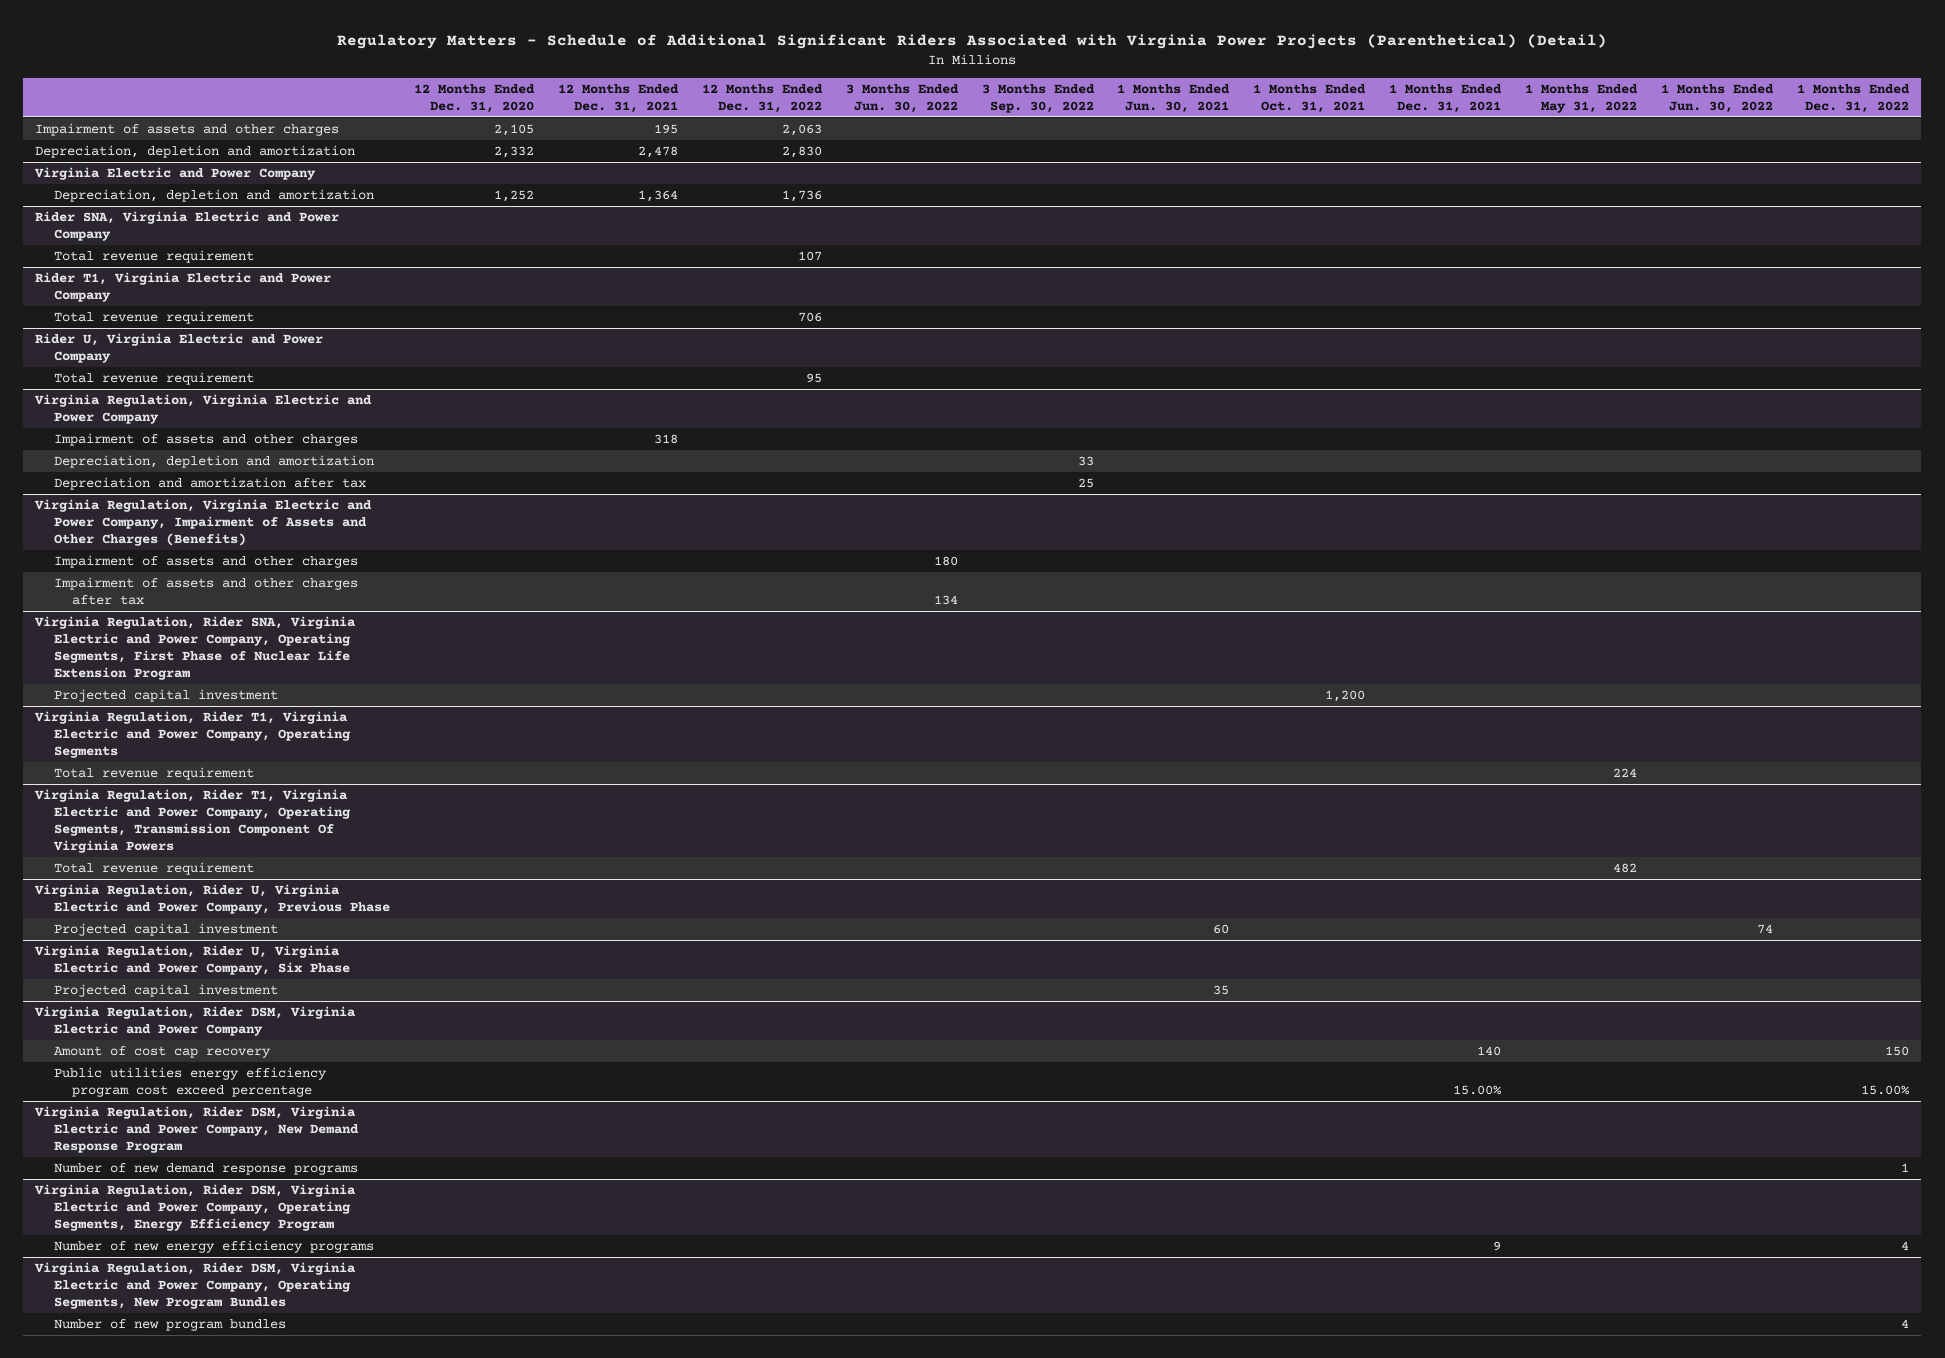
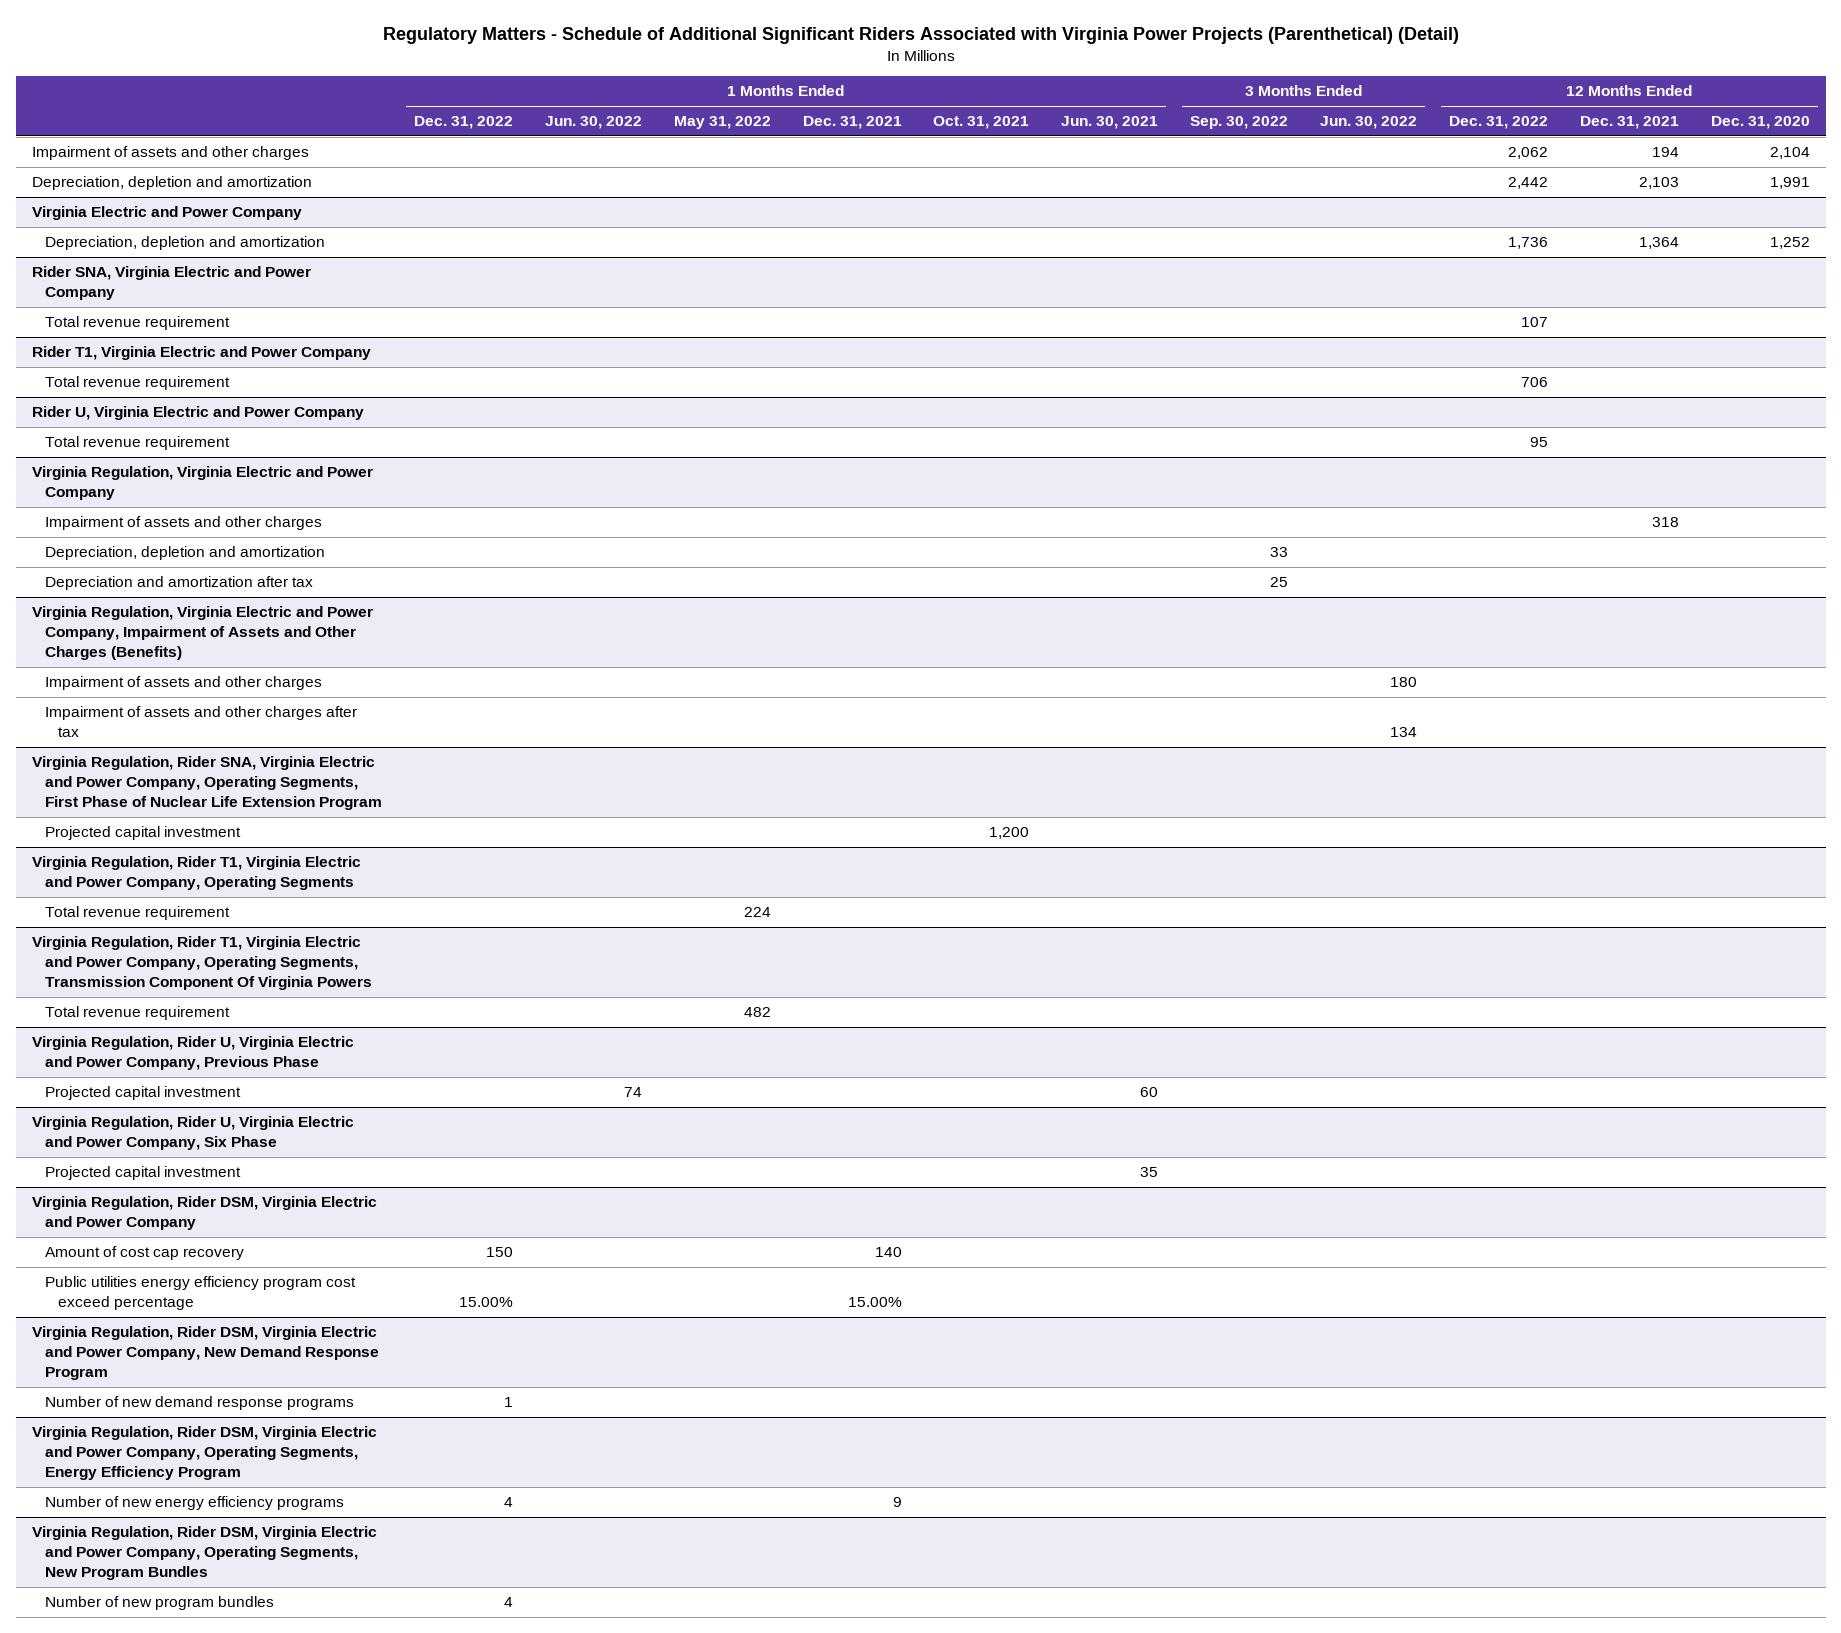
[493,123,534,136] 2,105 -> [1769,147,1810,160] 2,104
[653,123,678,134] 195 -> [1651,147,1679,158] 194
[781,123,822,136] 2,063 -> [1507,147,1548,160] 2,062
[493,145,534,158] 2,332 -> [1769,177,1810,190] 1,991
[637,145,678,158] 2,478 -> [1638,177,1679,190] 2,103
[781,145,822,158] 2,830 -> [1507,177,1548,190] 2,442

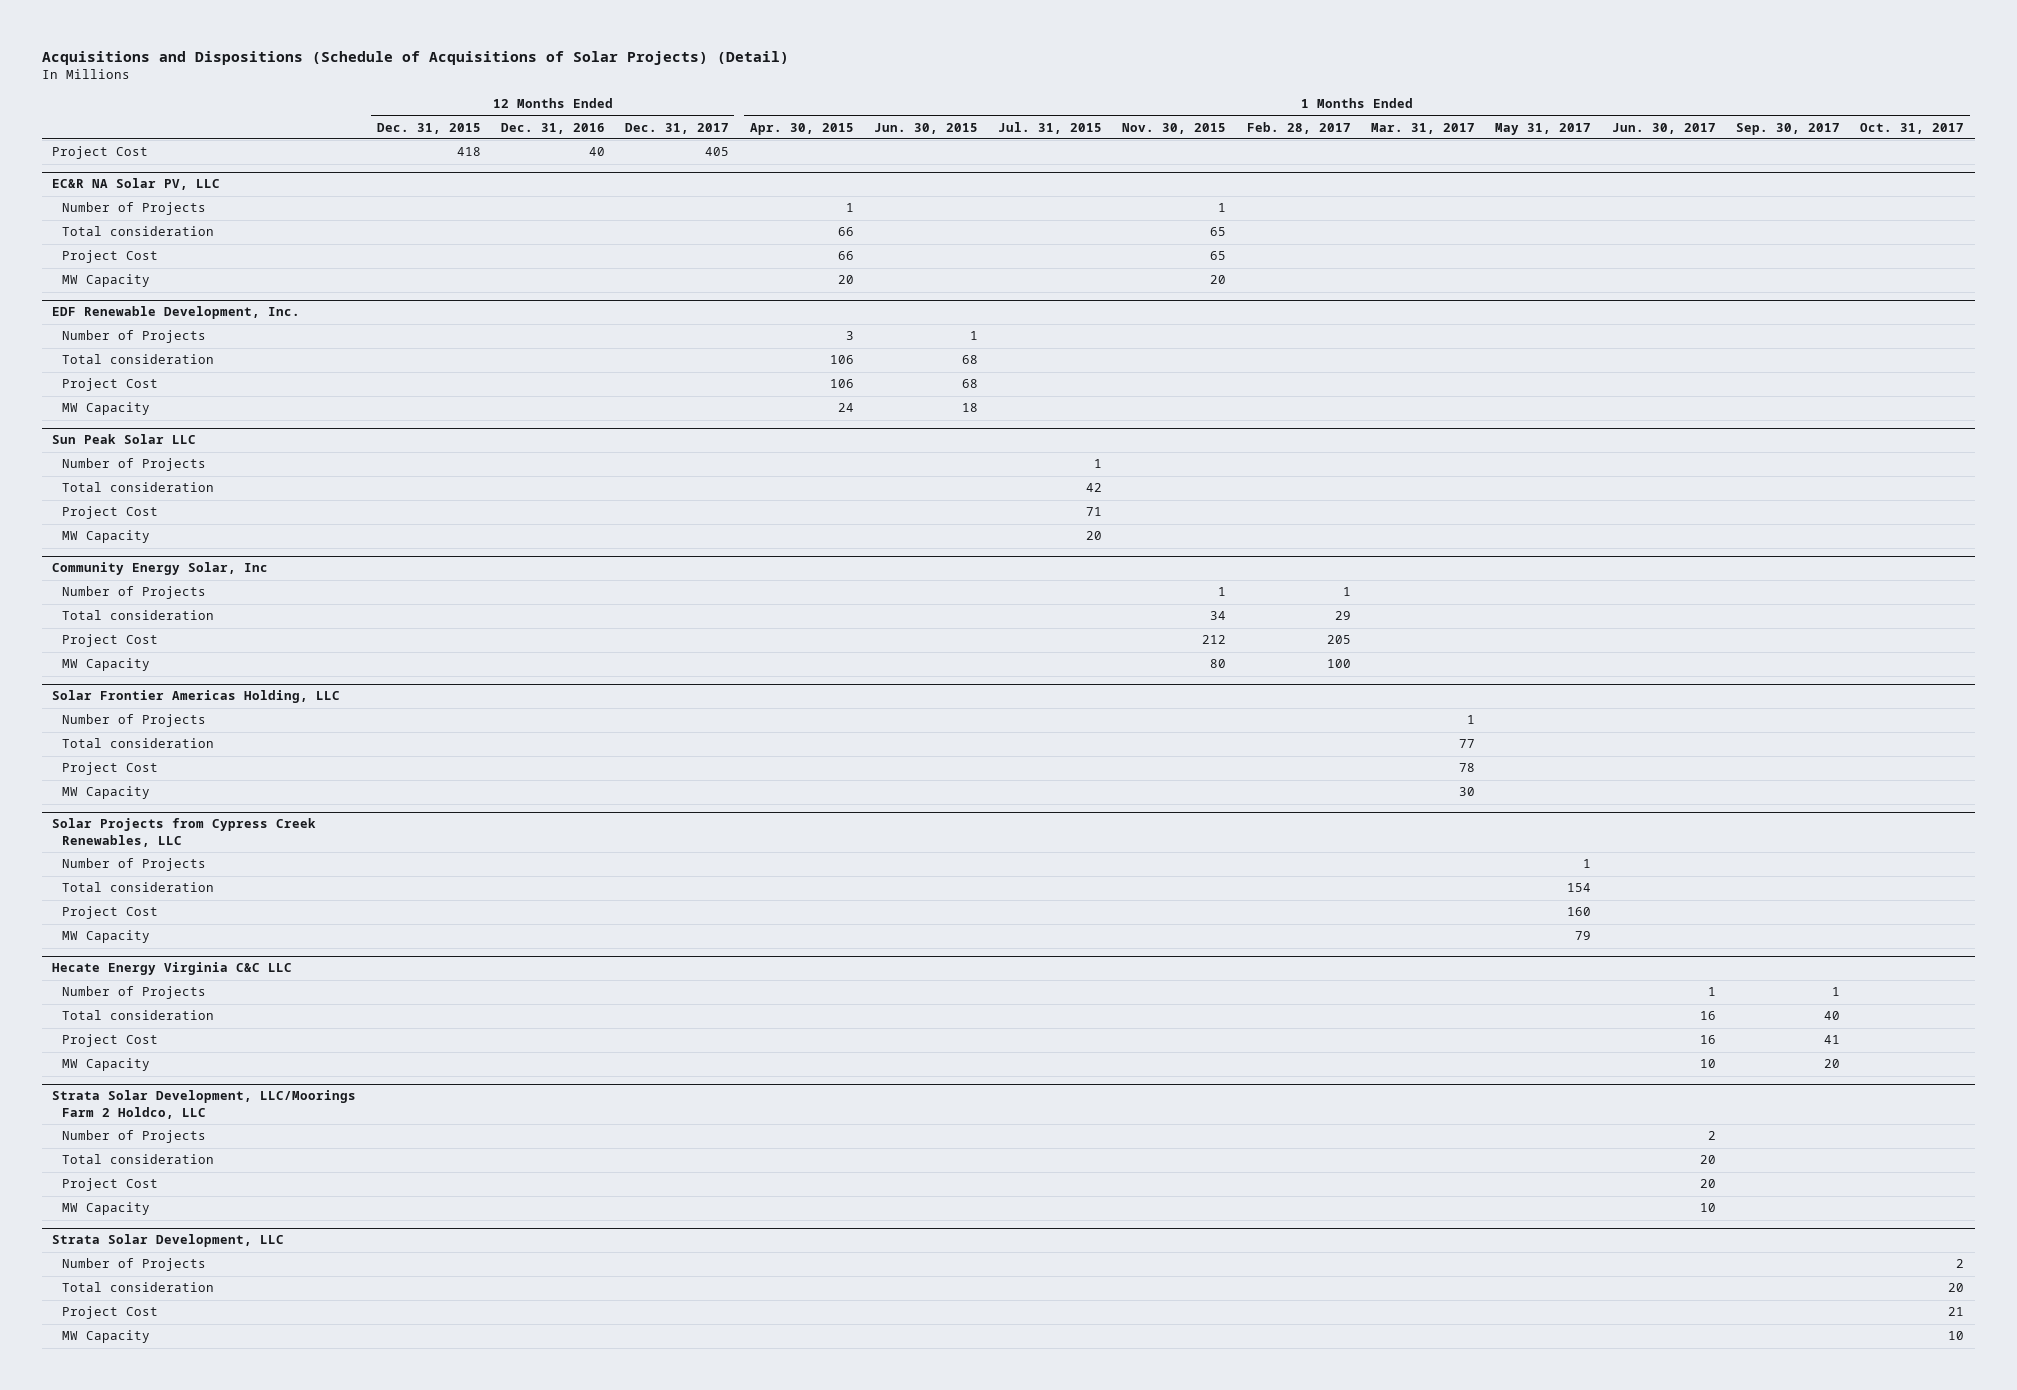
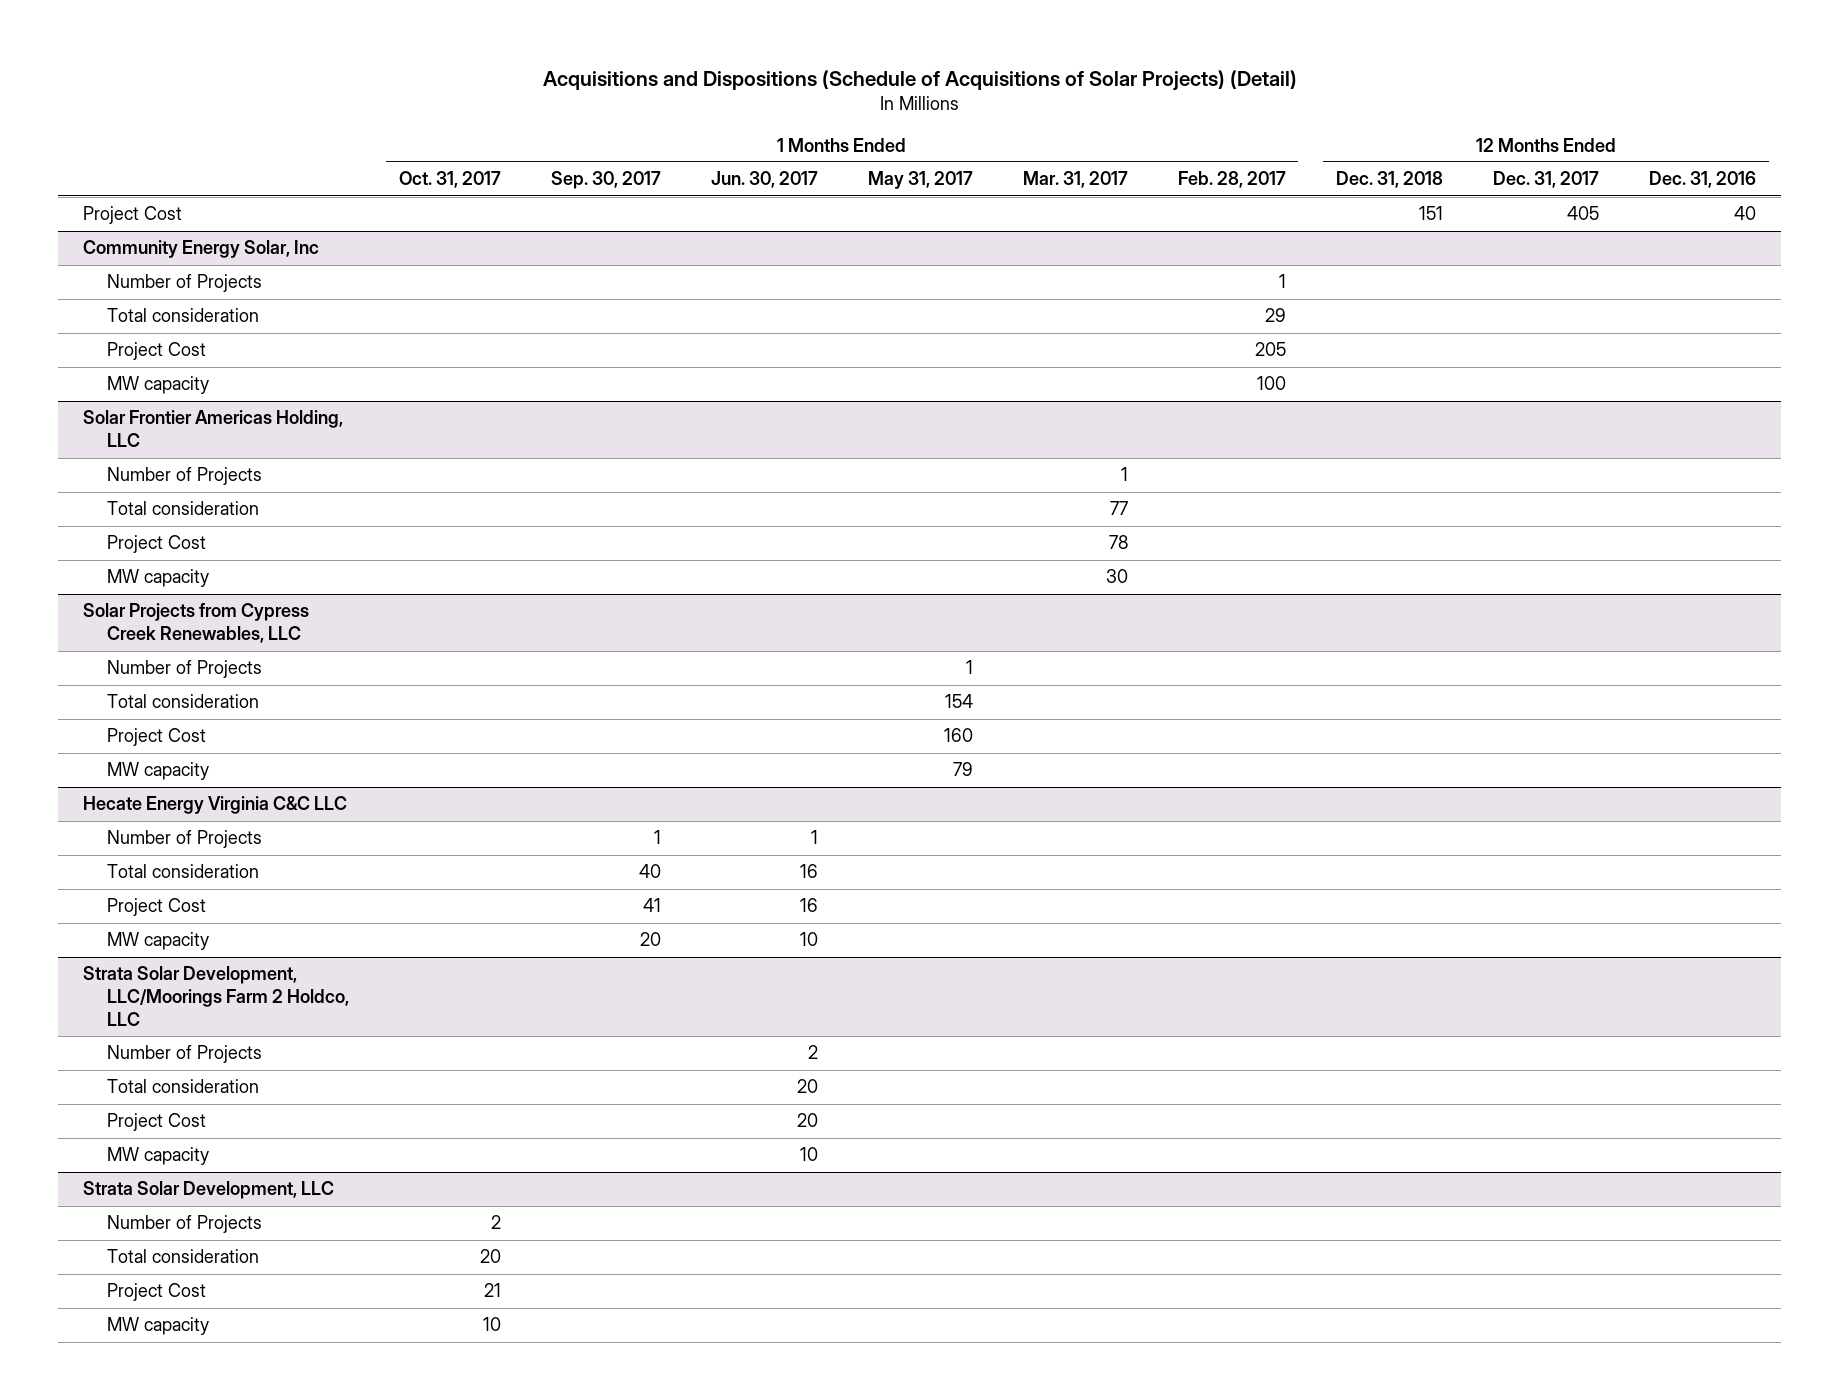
[376,122,481,134] Dec. 31, 2015 -> none
[749,122,854,135] Apr. 30, 2015 -> none
[873,122,978,134] Jun. 30, 2015 -> none
[998,121,1103,134] Jul. 31, 2015 -> none
[1122,122,1227,134] Nov. 30, 2015 -> none
none -> [1335,171,1443,189] Dec. 31, 2018
[52,178,221,191] EC&R NA Solar PV, LLC -> none
[62,202,207,216] Number of Projects -> none
[62,226,215,237] Total consideration -> none
[62,250,159,264] Project Cost -> none
[62,274,151,288] MW Capacity -> none
[52,306,301,320] EDF Renewable Development, Inc. -> none
[62,330,207,344] Number of Projects -> none
[62,354,215,365] Total consideration -> none
[62,378,159,392] Project Cost -> none
[62,402,151,416] MW Capacity -> none
[52,434,197,445] Sun Peak Solar LLC -> none
[62,458,207,472] Number of Projects -> none
[62,482,215,493] Total consideration -> none
[62,506,159,520] Project Cost -> none
[62,530,151,544] MW Capacity -> none
[62,658,151,672] MW Capacity -> [106,376,209,395] MW capacity
[62,786,151,800] MW Capacity -> [106,569,209,588] MW capacity
[62,930,151,944] MW Capacity -> [106,762,209,781] MW capacity
[62,1058,151,1072] MW Capacity -> [106,932,209,951] MW capacity
[62,1202,151,1216] MW Capacity -> [106,1147,209,1166] MW capacity
[62,1330,151,1344] MW Capacity -> [106,1317,209,1336] MW capacity

